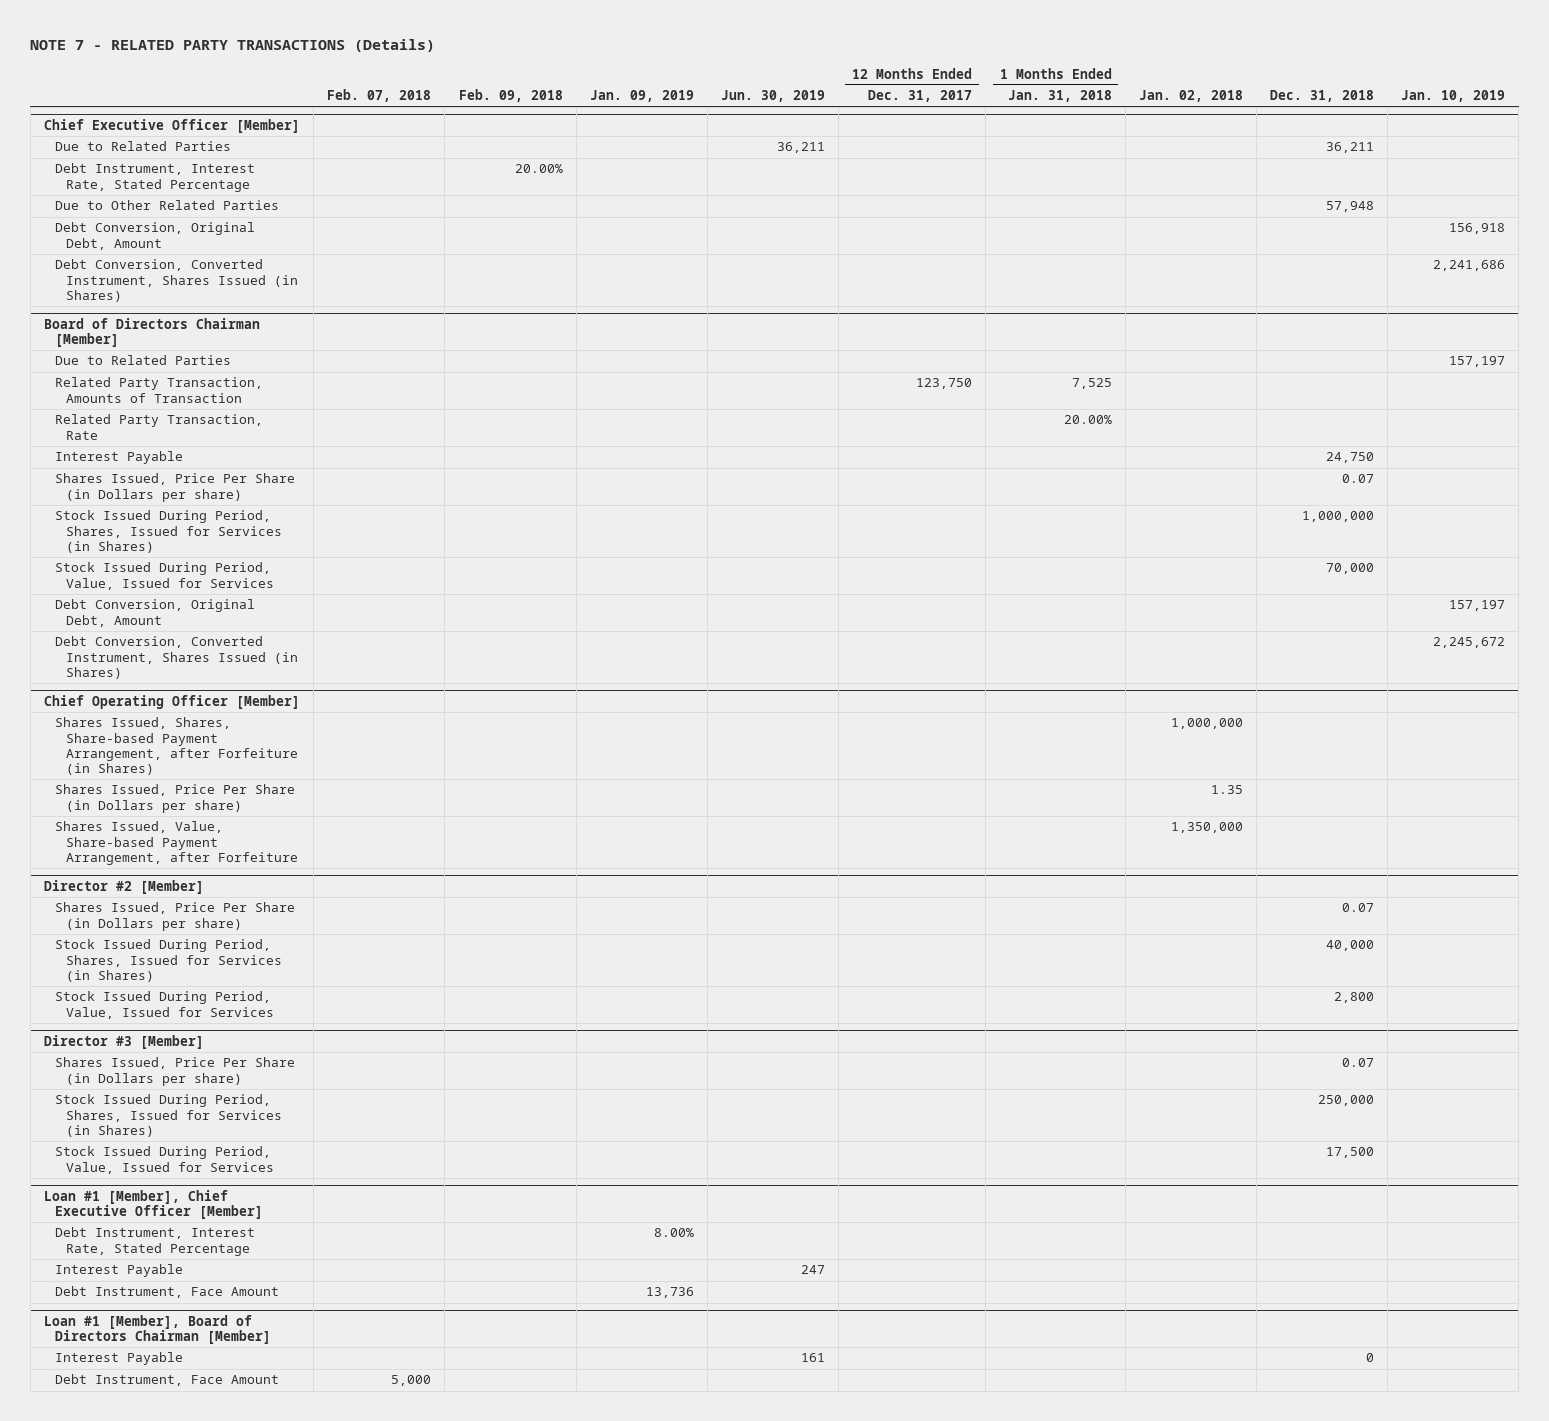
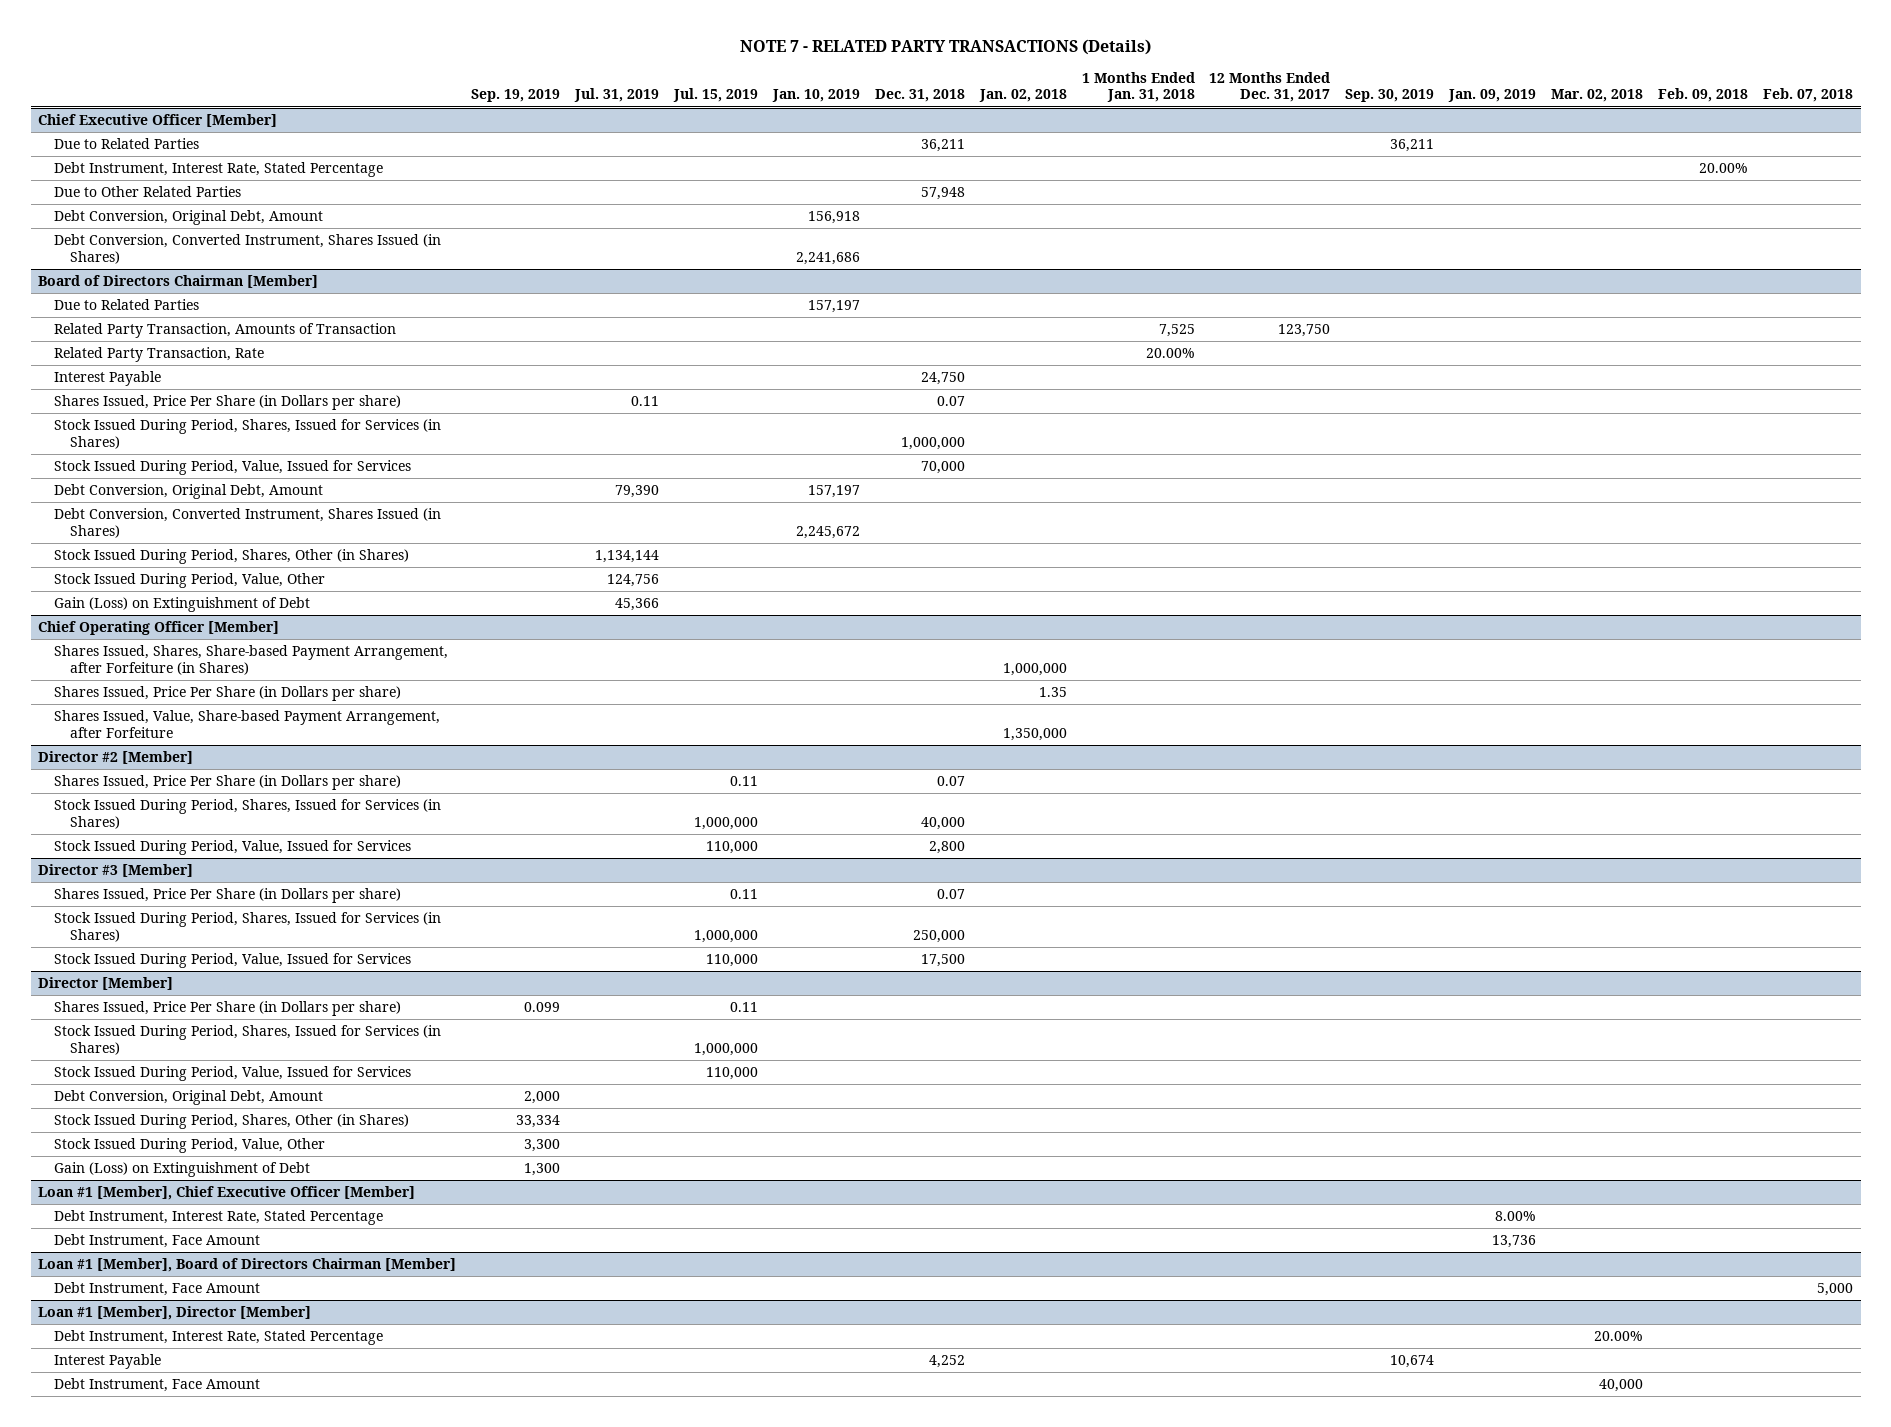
[721,90,826,103] Jun. 30, 2019 -> none
none -> [470,89,560,103] Sep. 19, 2019
none -> [573,88,659,103] Jul. 31, 2019
none -> [672,88,758,103] Jul. 15, 2019
none -> [1345,89,1435,103] Sep. 30, 2019
none -> [1551,89,1644,103] Mar. 02, 2018
none -> [54,549,410,565] Stock Issued During Period, Shares, Other (in Shares)
none -> [54,573,326,589] Stock Issued During Period, Value, Other
none -> [54,597,311,613] Gain (Loss) on Extinguishment of Debt
none -> [37,977,173,991] Director [Member]
none -> [54,1001,402,1017] Shares Issued, Price Per Share (in Dollars per share)
none -> [54,1025,442,1055] Stock Issued During Period, Shares, Issued for Services (in Shares)
none -> [54,1066,412,1082] Stock Issued During Period, Value, Issued for Services
none -> [54,1090,324,1106] Debt Conversion, Original Debt, Amount
none -> [54,1114,410,1130] Stock Issued During Period, Shares, Other (in Shares)
none -> [54,1138,326,1154] Stock Issued During Period, Value, Other
none -> [54,1162,311,1178] Gain (Loss) on Extinguishment of Debt
[55,1264,184,1278] Interest Payable -> none
[55,1352,184,1366] Interest Payable -> none
none -> [37,1306,311,1321] Loan #1 [Member], Director [Member]
none -> [54,1330,384,1346] Debt Instrument, Interest Rate, Stated Percentage
none -> [54,1354,162,1370] Interest Payable
none -> [54,1378,261,1393] Debt Instrument, Face Amount

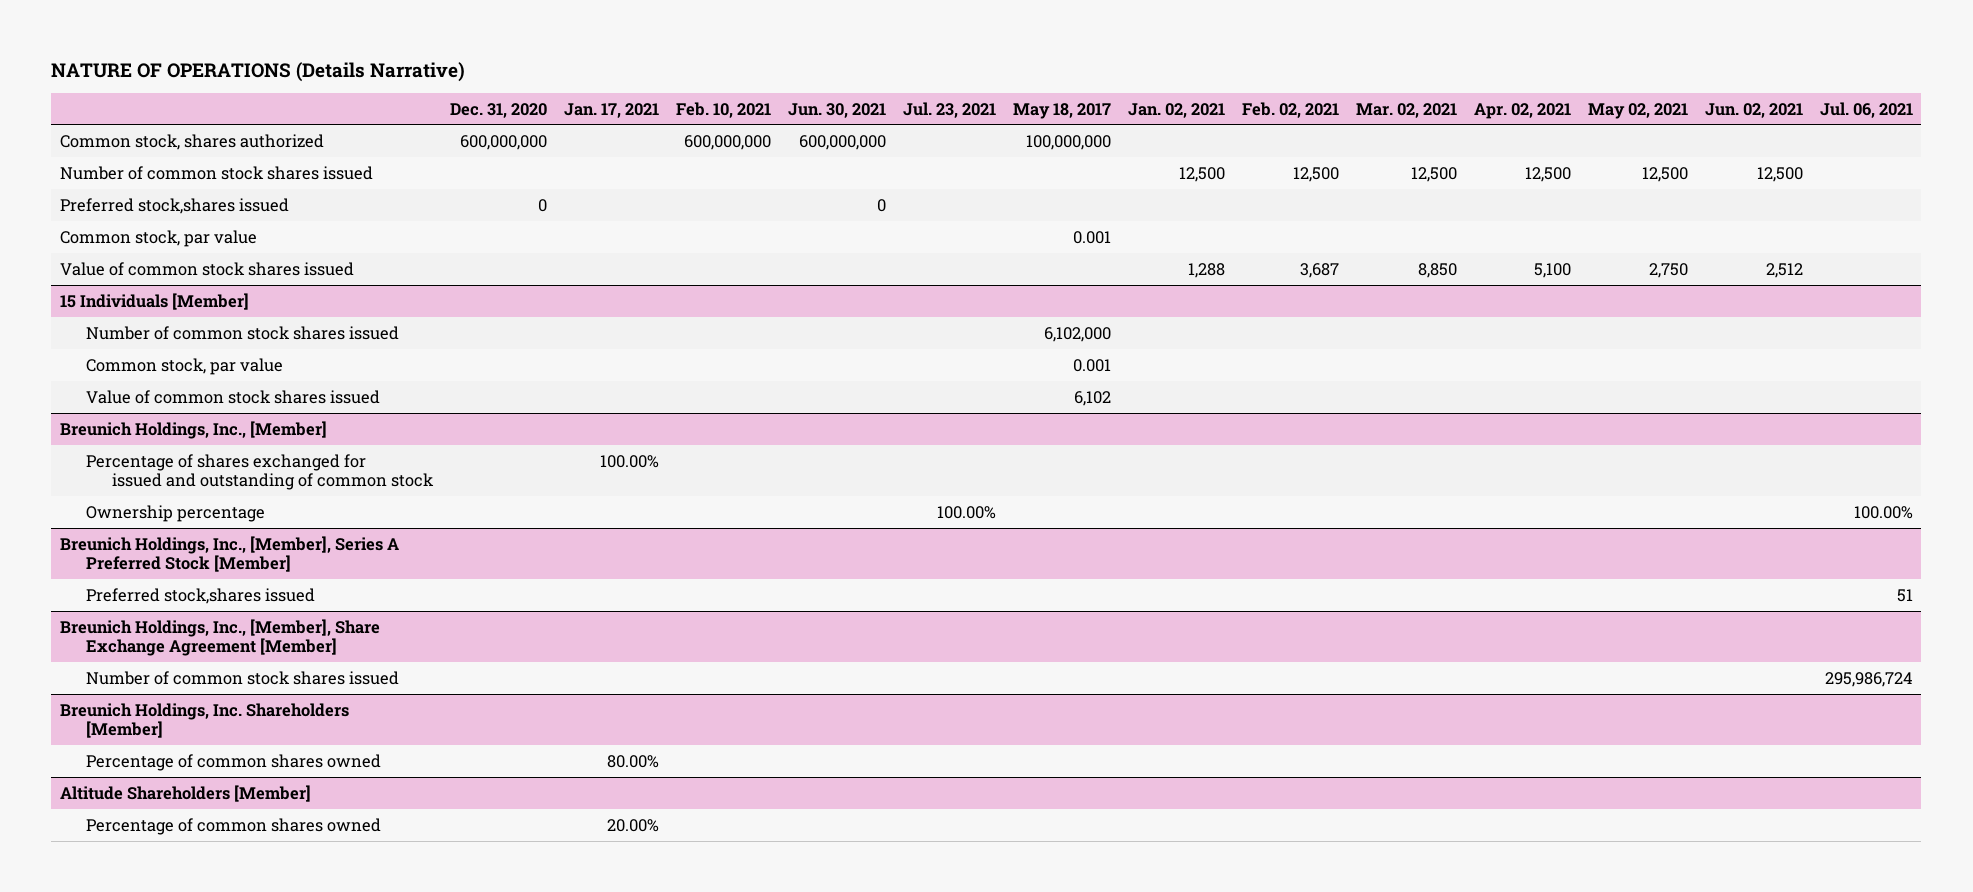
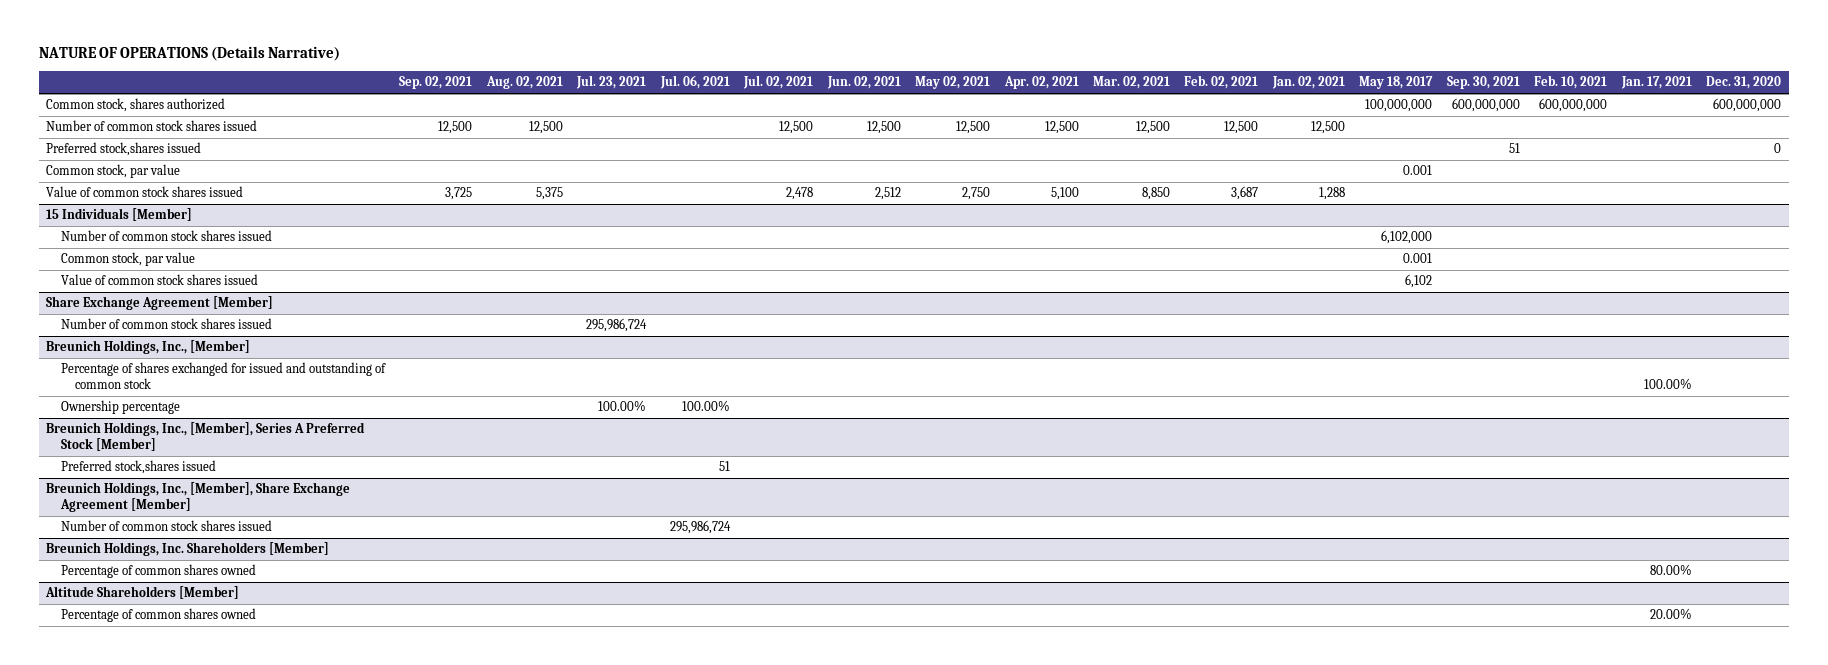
[787,102,886,118] Jun. 30, 2021 -> none
none -> [399,76,473,90] Sep. 02, 2021
none -> [485,76,563,90] Aug. 02, 2021
none -> [743,75,814,90] Jul. 02, 2021
none -> [1446,76,1520,90] Sep. 30, 2021
none -> [46,296,274,311] Share Exchange Agreement [Member]
none -> [60,318,272,330] Number of common stock shares issued

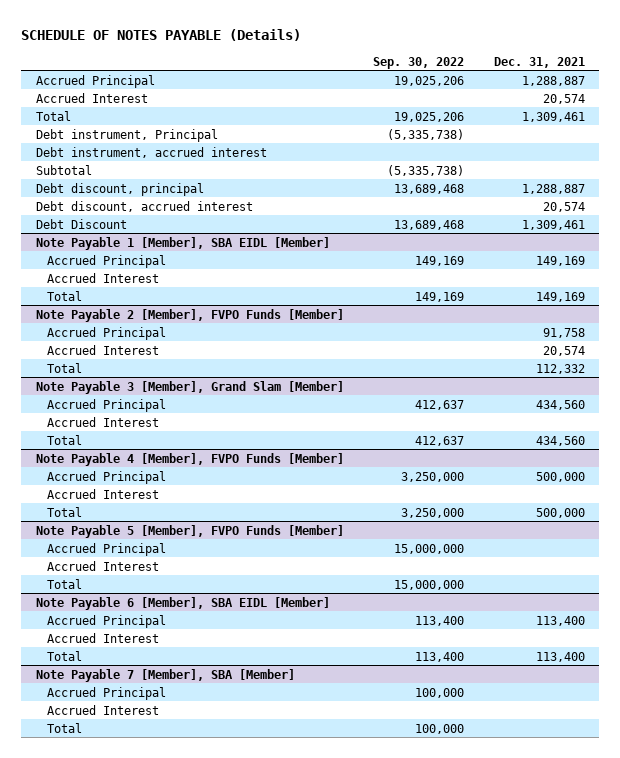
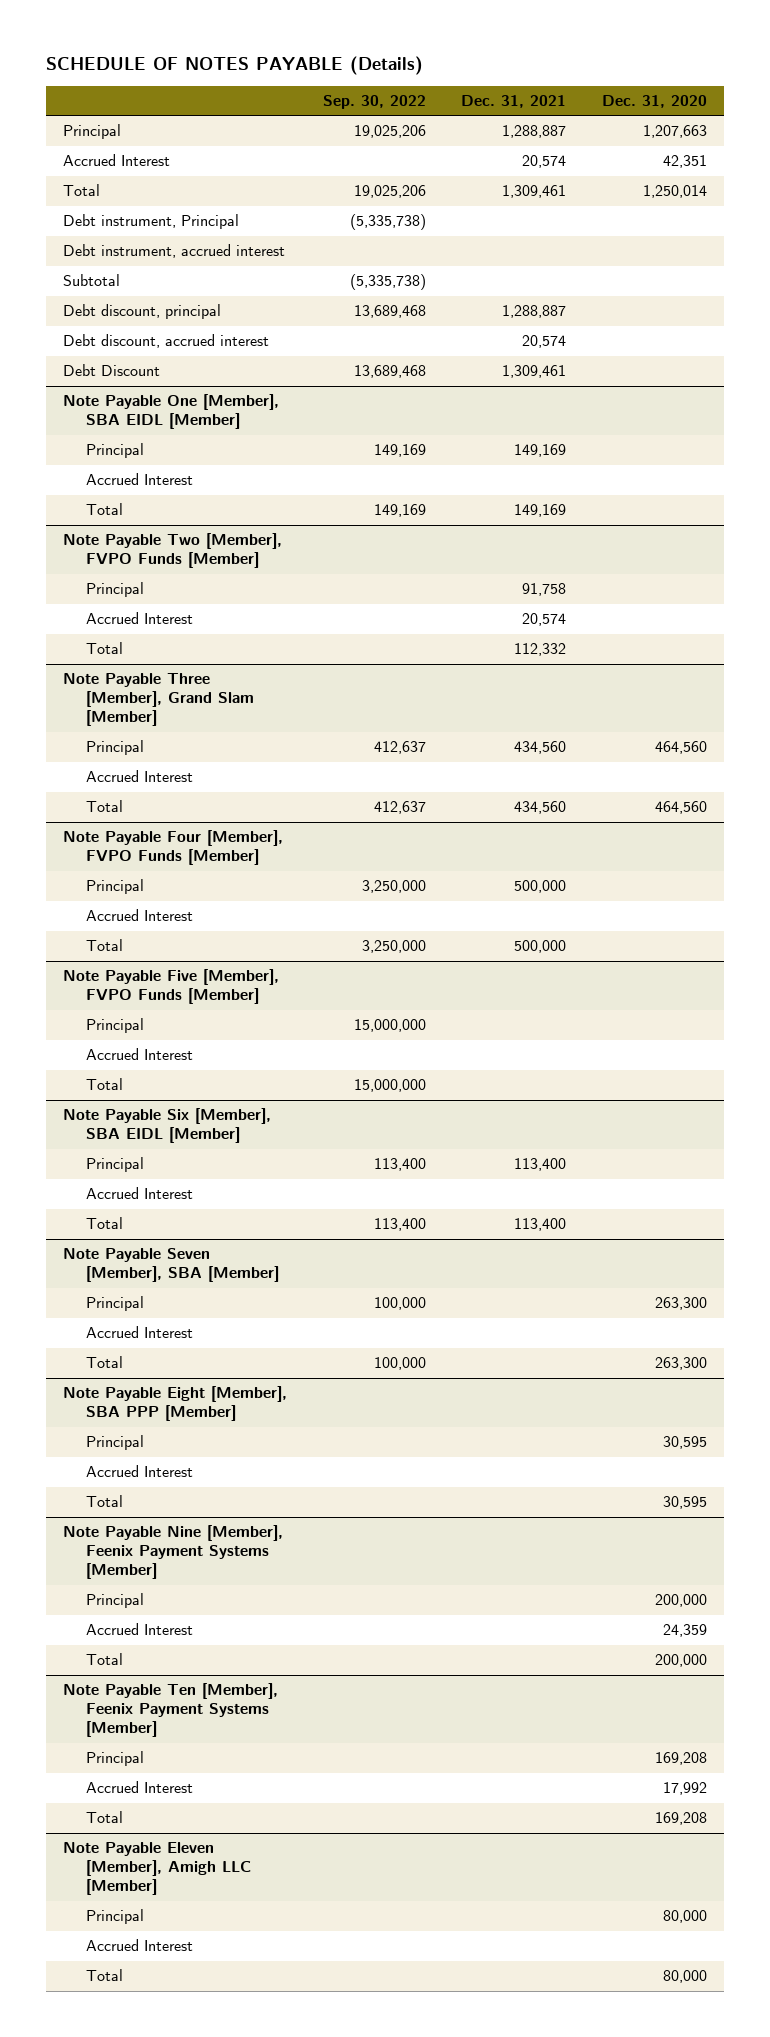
none -> [601,95,707,109] Dec. 31, 2020
[35,74,155,88] Accrued Principal -> [63,124,122,140] Principal
[35,236,330,250] Note Payable 1 [Member], SBA EIDL [Member] -> [63,394,280,430] Note Payable One [Member], SBA EIDL [Member]
[47,254,167,268] Accrued Principal -> [86,443,145,459] Principal
[35,308,344,322] Note Payable 2 [Member], FVPO Funds [Member] -> [63,533,283,569] Note Payable Two [Member], FVPO Funds [Member]
[47,326,167,340] Accrued Principal -> [86,582,145,598] Principal
[35,380,344,394] Note Payable 3 [Member], Grand Slam [Member] -> [63,673,255,727] Note Payable Three [Member], Grand Slam [Member]
[47,398,167,412] Accrued Principal -> [86,740,145,756] Principal
[35,452,344,466] Note Payable 4 [Member], FVPO Funds [Member] -> [63,830,284,866] Note Payable Four [Member], FVPO Funds [Member]
[47,470,167,484] Accrued Principal -> [86,879,145,895] Principal
[35,524,344,538] Note Payable 5 [Member], FVPO Funds [Member] -> [63,969,280,1005] Note Payable Five [Member], FVPO Funds [Member]
[47,542,167,556] Accrued Principal -> [86,1018,145,1034] Principal
[35,596,330,610] Note Payable 6 [Member], SBA EIDL [Member] -> [63,1108,272,1144] Note Payable Six [Member], SBA EIDL [Member]
[47,614,167,628] Accrued Principal -> [86,1157,145,1173] Principal
[35,668,295,682] Note Payable 7 [Member], SBA [Member] -> [63,1248,280,1283] Note Payable Seven [Member], SBA [Member]
[47,686,167,700] Accrued Principal -> [86,1296,145,1312] Principal
none -> [63,1386,288,1422] Note Payable Eight [Member], SBA PPP [Member]
none -> [86,1435,145,1451] Principal
none -> [86,1465,194,1478] Accrued Interest
none -> [86,1495,124,1508] Total
none -> [63,1525,284,1580] Note Payable Nine [Member], Feenix Payment Systems [Member]
none -> [86,1593,145,1609] Principal
none -> [86,1623,194,1636] Accrued Interest
none -> [86,1653,124,1666] Total
none -> [63,1683,279,1738] Note Payable Ten [Member], Feenix Payment Systems [Member]
none -> [86,1751,145,1767] Principal
none -> [86,1781,194,1794] Accrued Interest
none -> [86,1811,124,1824] Total
none -> [63,1842,252,1896] Note Payable Eleven [Member], Amigh LLC [Member]
none -> [86,1909,145,1925] Principal
none -> [86,1939,194,1952] Accrued Interest
none -> [86,1969,124,1982] Total

